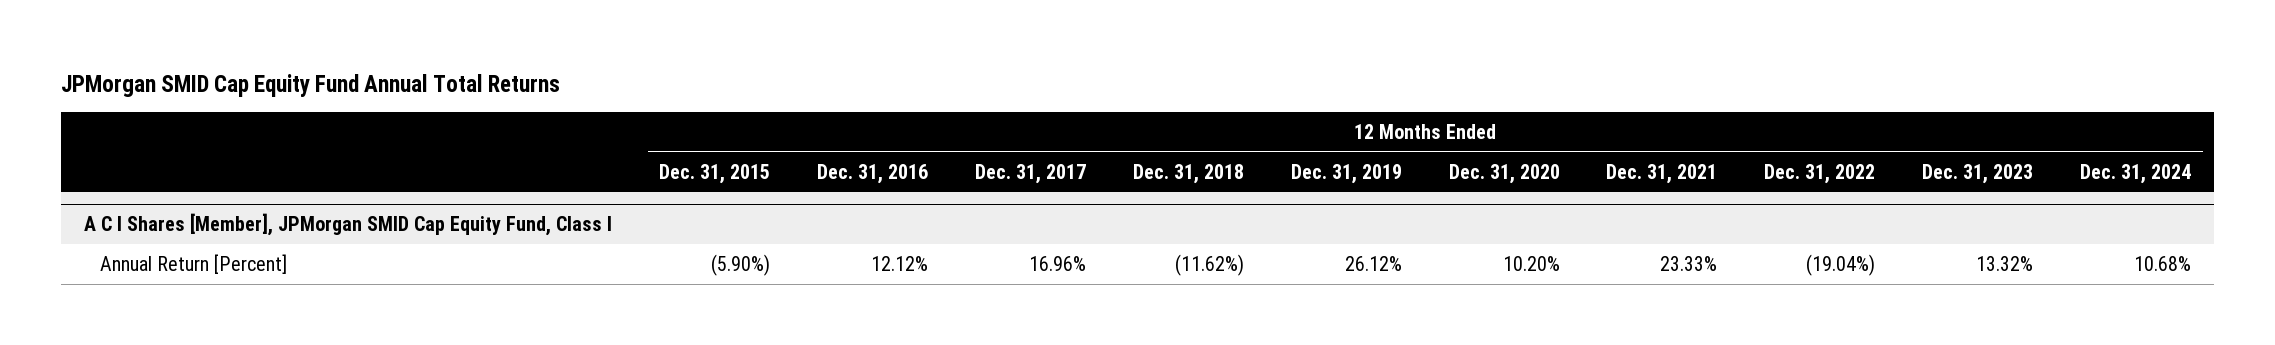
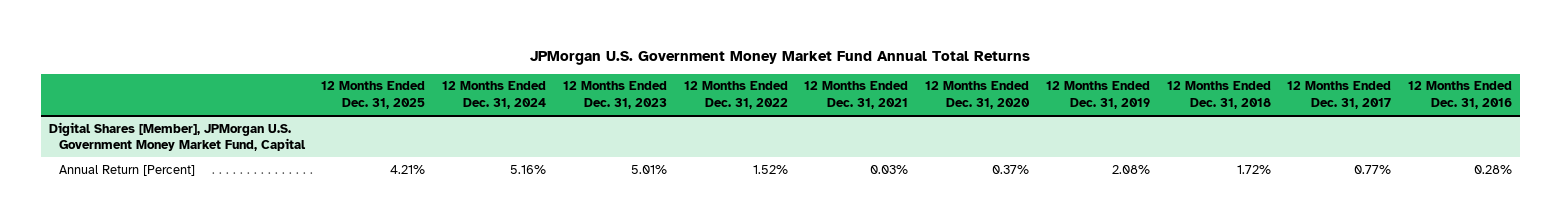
[60,74,560,98] JPMorgan SMID Cap Equity Fund Annual Total Returns -> [530,50,1031,65] JPMorgan U.S. Government Money Market Fund Annual Total Returns
[659,163,771,184] Dec. 31, 2015 -> none
none -> [321,81,426,110] 12 Months Ended Dec. 31, 2025
[84,213,613,237] A C I Shares [Member], JPMorgan SMID Cap Equity Fund, Class I -> none
none -> [48,121,306,152] Digital Shares [Member], JPMorgan U.S. Government Money Market Fund, Capital
[871,255,929,271] 12.12% -> [1474,164,1513,174] 0.28%
[1028,255,1086,271] 16.96% -> [1354,164,1392,174] 0.77%
[1174,253,1244,276] (11.62%) -> [1236,164,1271,174] 1.72%
[1344,255,1402,271] 26.12% -> [1111,164,1150,174] 2.08%
[1502,255,1560,271] 10.20% -> [992,164,1030,174] 0.37%
[1660,255,1718,271] 23.33% -> [870,164,909,174] 0.03%
[1806,253,1876,276] (19.04%) -> [752,164,788,174] 1.52%
[1976,255,2034,271] 13.32% -> [630,164,667,174] 5.01%
[2134,255,2192,271] 10.68% -> [510,164,547,174] 5.16%

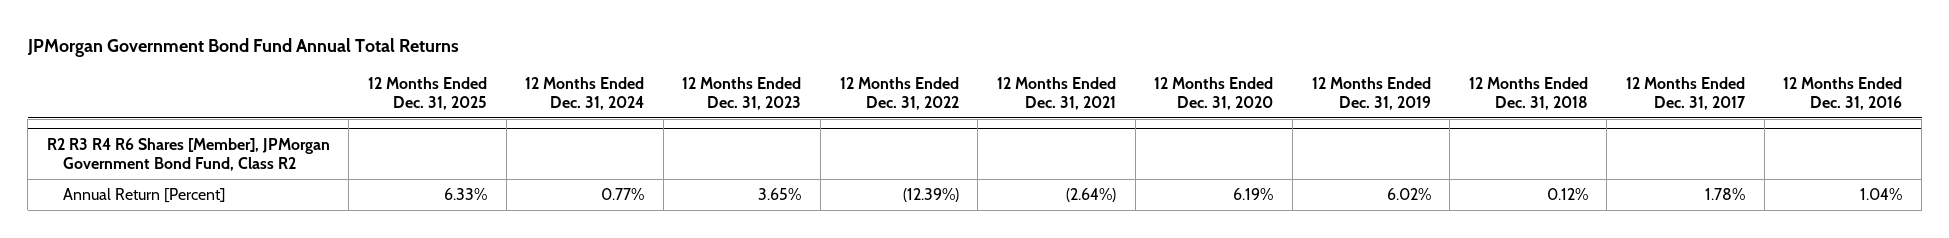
[530,50,1031,65] JPMorgan U.S. Government Money Market Fund Annual Total Returns -> [26,38,459,58] JPMorgan Government Bond Fund Annual Total Returns
[48,121,306,152] Digital Shares [Member], JPMorgan U.S. Government Money Market Fund, Capital -> none
none -> [46,137,330,171] R2 R3 R4 R6 Shares [Member], JPMorgan Government Bond Fund, Class R2
[390,164,426,174] 4.21% -> [443,188,487,201] 6.33%
[510,164,547,174] 5.16% -> [601,188,645,201] 0.77%
[630,164,667,174] 5.01% -> [758,188,802,201] 3.65%
[752,164,788,174] 1.52% -> [902,188,959,203] (12.39%)
[870,164,909,174] 0.03% -> [1066,188,1117,203] (2.64%)
[992,164,1030,174] 0.37% -> [1233,188,1274,201] 6.19%
[1111,164,1150,174] 2.08% -> [1386,188,1431,201] 6.02%
[1236,164,1271,174] 1.72% -> [1546,188,1588,201] 0.12%
[1354,164,1392,174] 0.77% -> [1705,188,1746,201] 1.78%
[1474,164,1513,174] 0.28% -> [1860,188,1903,201] 1.04%

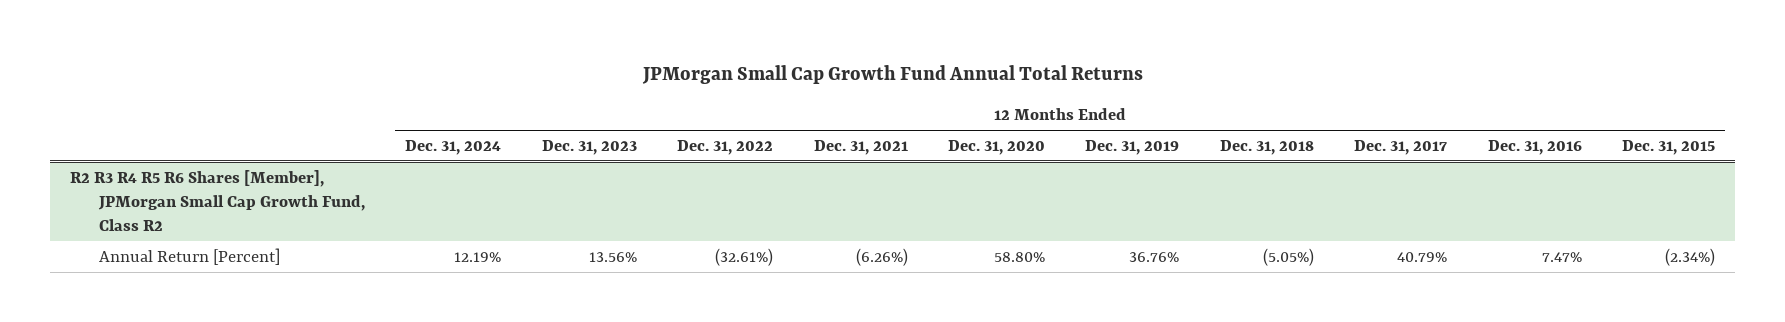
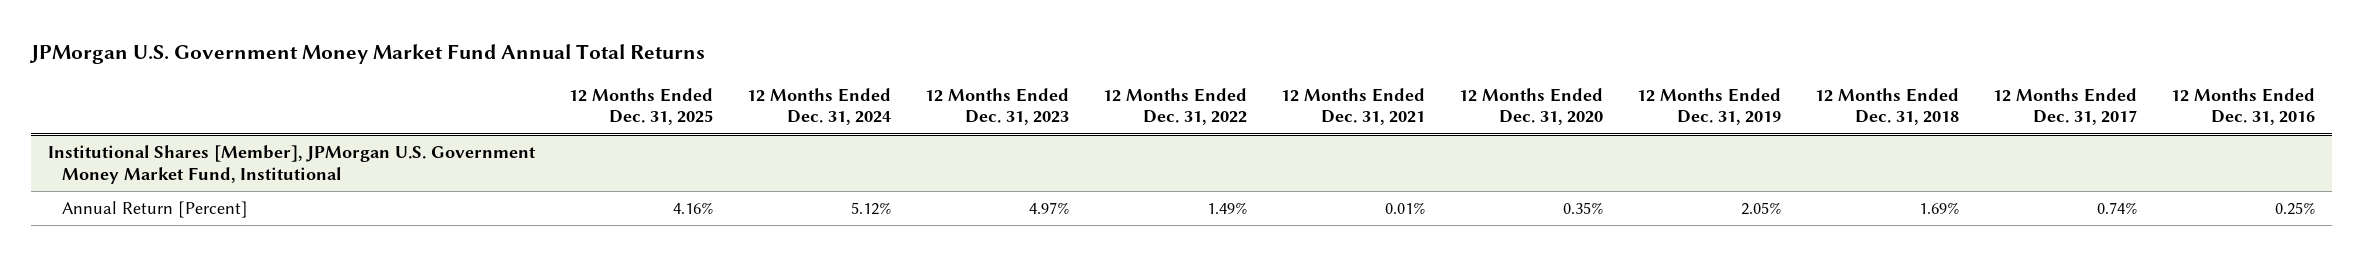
[641,64,1143,84] JPMorgan Small Cap Growth Fund Annual Total Returns -> [29,44,706,65] JPMorgan U.S. Government Money Market Fund Annual Total Returns
[1621,139,1715,155] Dec. 31, 2015 -> none
none -> [569,87,714,126] 12 Months Ended Dec. 31, 2025
[70,169,366,232] R2 R3 R4 R5 R6 Shares [Member], JPMorgan Small Cap Growth Fund, Class R2 -> none
none -> [48,145,537,184] Institutional Shares [Member], JPMorgan U.S. Government Money Market Fund, Institutional
[454,251,502,262] 12.19% -> [851,202,892,216] 5.12%
[588,251,637,262] 13.56% -> [1029,202,1070,215] 4.97%
[715,247,774,266] (32.61%) -> [1207,202,1248,215] 1.49%
[855,247,908,266] (6.26%) -> [1385,202,1426,215] 0.01%
[993,251,1045,262] 58.80% -> [1563,202,1604,215] 0.35%
[1129,251,1180,262] 36.76% -> [1741,202,1782,216] 2.05%
[1262,247,1314,266] (5.05%) -> [1919,202,1960,215] 1.69%
[1397,251,1448,262] 40.79% -> [2097,202,2138,215] 0.74%
[1541,251,1582,262] 7.47% -> [2275,202,2316,216] 0.25%

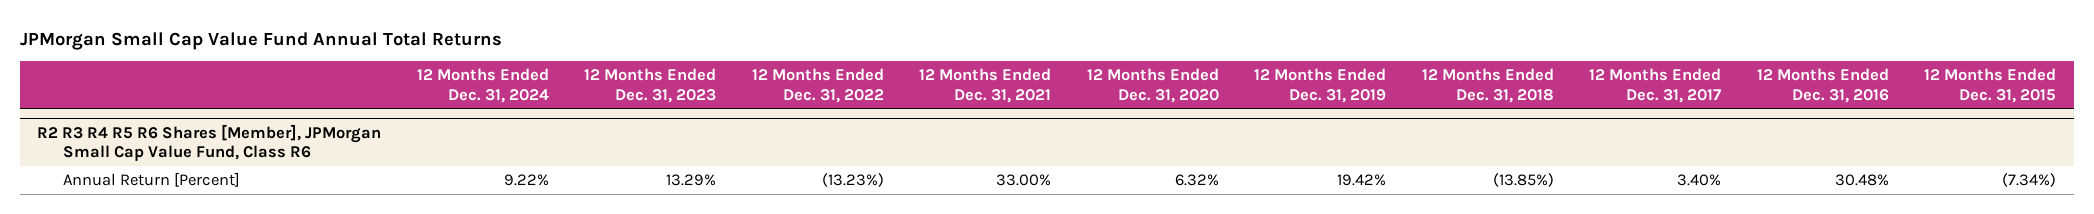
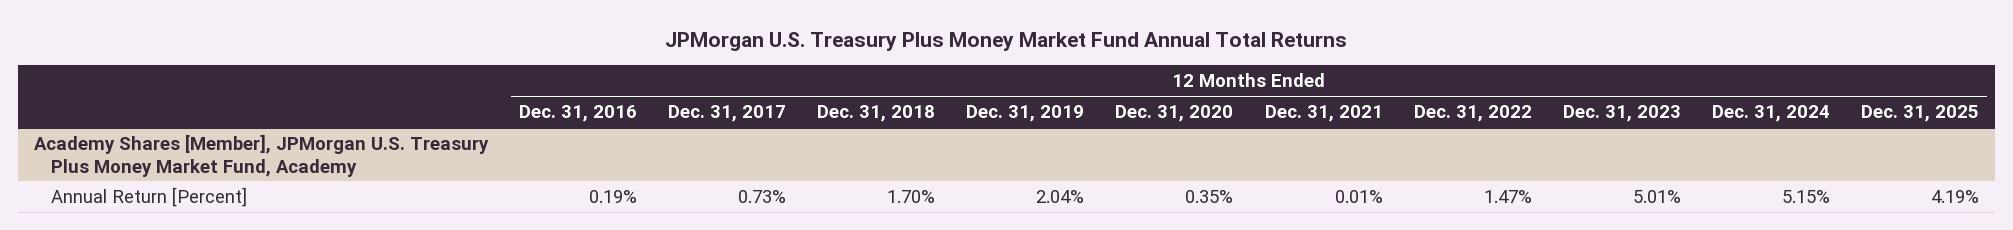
[19,31,502,50] JPMorgan Small Cap Value Fund Annual Total Returns -> [665,32,1348,52] JPMorgan U.S. Treasury Plus Money Market Fund Annual Total Returns
[1924,68,2057,103] 12 Months Ended Dec. 31, 2015 -> none
none -> [1861,105,1980,123] Dec. 31, 2025
[37,123,382,162] R2 R3 R4 R5 R6 Shares [Member], JPMorgan Small Cap Value Fund, Class R6 -> none
none -> [33,133,489,177] Academy Shares [Member], JPMorgan U.S. Treasury Plus Money Market Fund, Academy
[503,173,549,186] 9.22% -> [1781,189,1830,203] 5.15%
[666,173,717,186] 13.29% -> [1632,189,1681,203] 5.01%
[821,172,884,187] (13.23%) -> [1483,189,1532,203] 1.47%
[996,173,1052,186] 33.00% -> [1334,189,1383,203] 0.01%
[1174,173,1219,186] 6.32% -> [1185,189,1234,203] 0.35%
[1337,173,1387,186] 19.42% -> [1036,189,1085,203] 2.04%
[1492,172,1554,187] (13.85%) -> [887,189,936,203] 1.70%
[1677,173,1722,186] 3.40% -> [738,189,787,203] 0.73%
[1834,173,1889,186] 30.48% -> [589,189,638,203] 0.19%

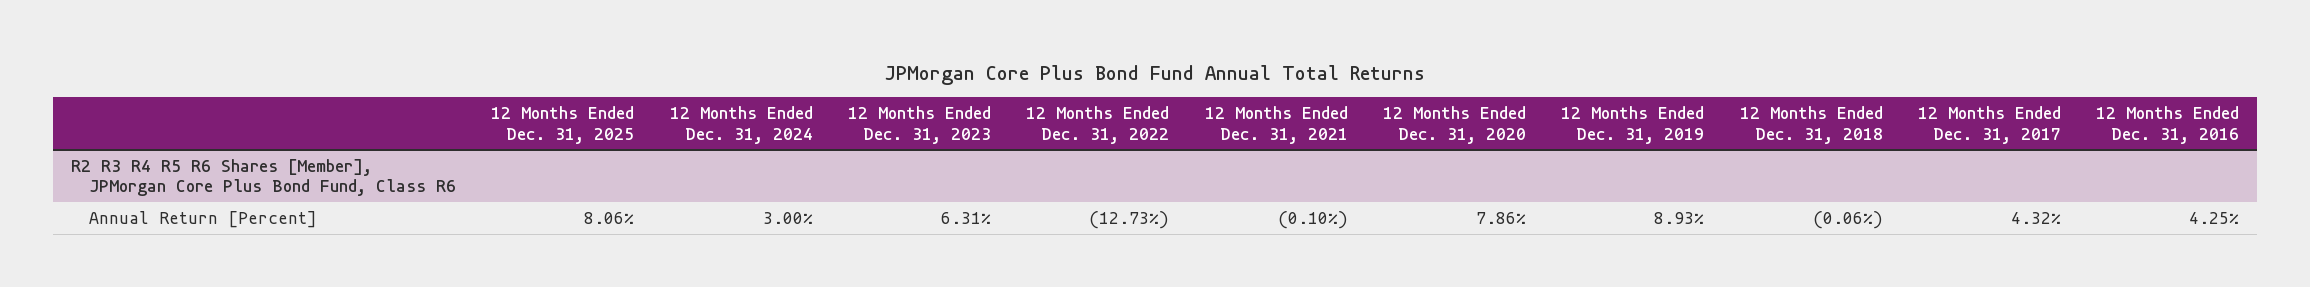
[665,32,1348,52] JPMorgan U.S. Treasury Plus Money Market Fund Annual Total Returns -> [884,65,1426,86] JPMorgan Core Plus Bond Fund Annual Total Returns
[33,133,489,177] Academy Shares [Member], JPMorgan U.S. Treasury Plus Money Market Fund, Academy -> none
none -> [70,158,457,197] R2 R3 R4 R5 R6 Shares [Member], JPMorgan Core Plus Bond Fund, Class R6
[589,189,638,203] 0.19% -> [2189,211,2240,224] 4.25%
[738,189,787,203] 0.73% -> [2011,211,2062,224] 4.32%
[887,189,936,203] 1.70% -> [1812,210,1883,229] (0.06%)
[1036,189,1085,203] 2.04% -> [1654,211,1705,224] 8.93%
[1185,189,1234,203] 0.35% -> [1476,211,1527,224] 7.86%
[1334,189,1383,203] 0.01% -> [1277,210,1348,229] (0.10%)
[1483,189,1532,203] 1.47% -> [1089,210,1170,229] (12.73%)
[1632,189,1681,203] 5.01% -> [941,211,992,224] 6.31%
[1781,189,1830,203] 5.15% -> [762,211,813,224] 3.00%
[1931,189,1980,203] 4.19% -> [584,211,635,224] 8.06%

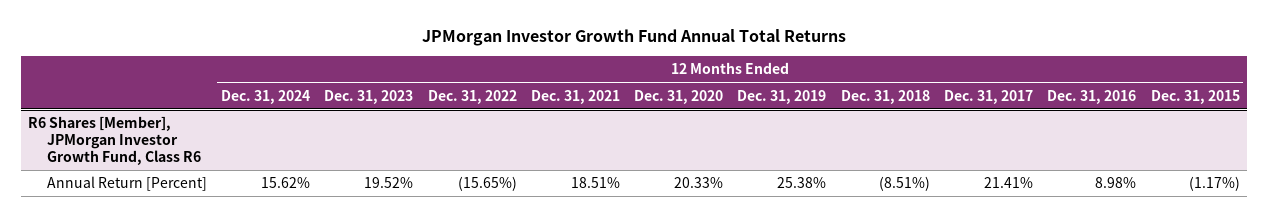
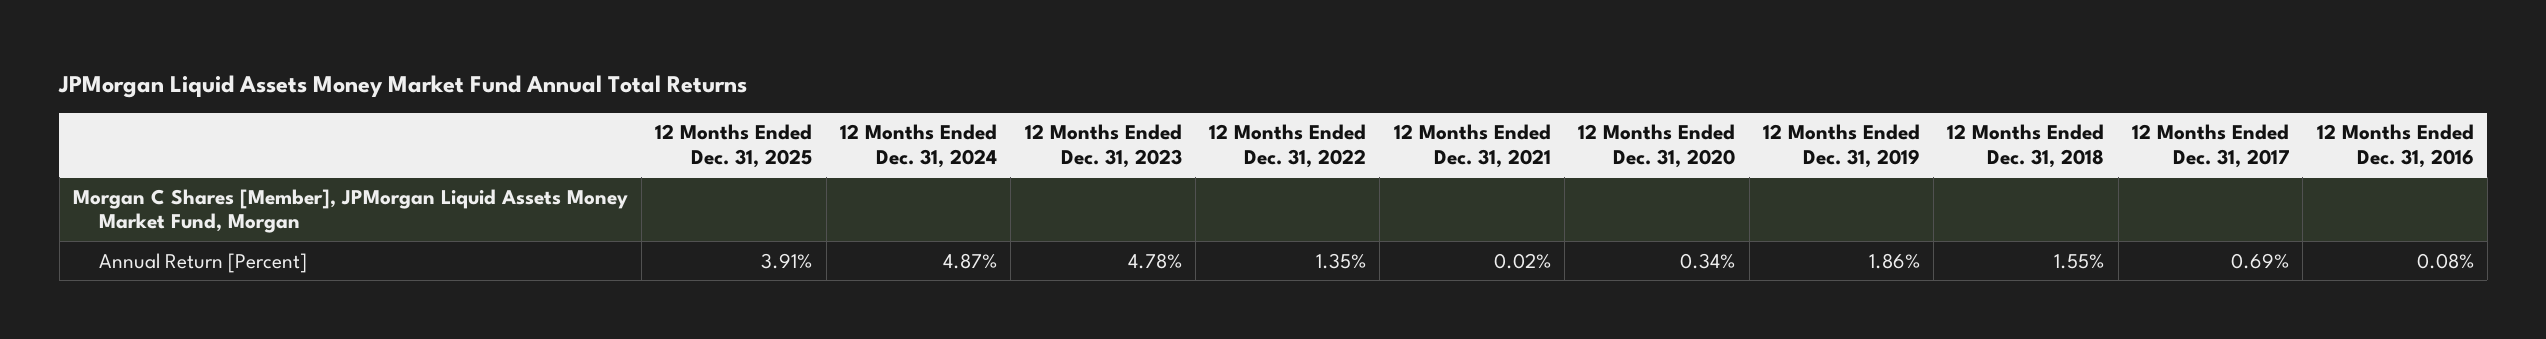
[421,29,846,47] JPMorgan Investor Growth Fund Annual Total Returns -> [58,74,748,98] JPMorgan Liquid Assets Money Market Fund Annual Total Returns
[1150,89,1240,104] Dec. 31, 2015 -> none
none -> [655,124,813,168] 12 Months Ended Dec. 31, 2025
[27,116,201,166] R6 Shares [Member], JPMorgan Investor Growth Fund, Class R6 -> none
none -> [72,188,628,233] Morgan C Shares [Member], JPMorgan Liquid Assets Money Market Fund, Morgan
[261,177,311,189] 15.62% -> [943,252,998,269] 4.87%
[364,177,414,189] 19.52% -> [1127,252,1182,269] 4.78%
[457,176,517,192] (15.65%) -> [1316,252,1367,269] 1.35%
[570,177,620,189] 18.51% -> [1493,252,1551,269] 0.02%
[674,177,724,189] 20.33% -> [1680,252,1736,269] 0.34%
[777,177,827,189] 25.38% -> [1868,252,1920,269] 1.86%
[878,176,930,192] (8.51%) -> [2054,253,2105,269] 1.55%
[983,177,1033,189] 21.41% -> [2231,252,2290,269] 0.69%
[1095,177,1137,189] 8.98% -> [2416,252,2474,269] 0.08%

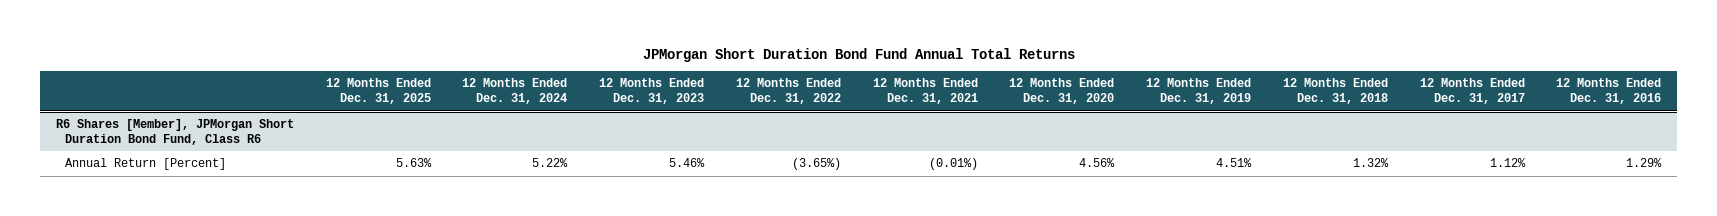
[58,74,748,98] JPMorgan Liquid Assets Money Market Fund Annual Total Returns -> [642,47,1075,62] JPMorgan Short Duration Bond Fund Annual Total Returns
[72,188,628,233] Morgan C Shares [Member], JPMorgan Liquid Assets Money Market Fund, Morgan -> none
none -> [55,119,294,146] R6 Shares [Member], JPMorgan Short Duration Bond Fund, Class R6
[761,252,813,269] 3.91% -> [395,158,432,168] 5.63%
[943,252,998,269] 4.87% -> [532,158,569,168] 5.22%
[1127,252,1182,269] 4.78% -> [669,158,706,168] 5.46%
[1316,252,1367,269] 1.35% -> [791,158,841,171] (3.65%)
[1493,252,1551,269] 0.02% -> [928,158,978,171] (0.01%)
[1680,252,1736,269] 0.34% -> [1079,158,1116,168] 4.56%
[1868,252,1920,269] 1.86% -> [1216,158,1253,168] 4.51%
[2054,253,2105,269] 1.55% -> [1352,158,1389,168] 1.32%
[2231,252,2290,269] 0.69% -> [1489,158,1526,168] 1.12%
[2416,252,2474,269] 0.08% -> [1626,158,1663,168] 1.29%

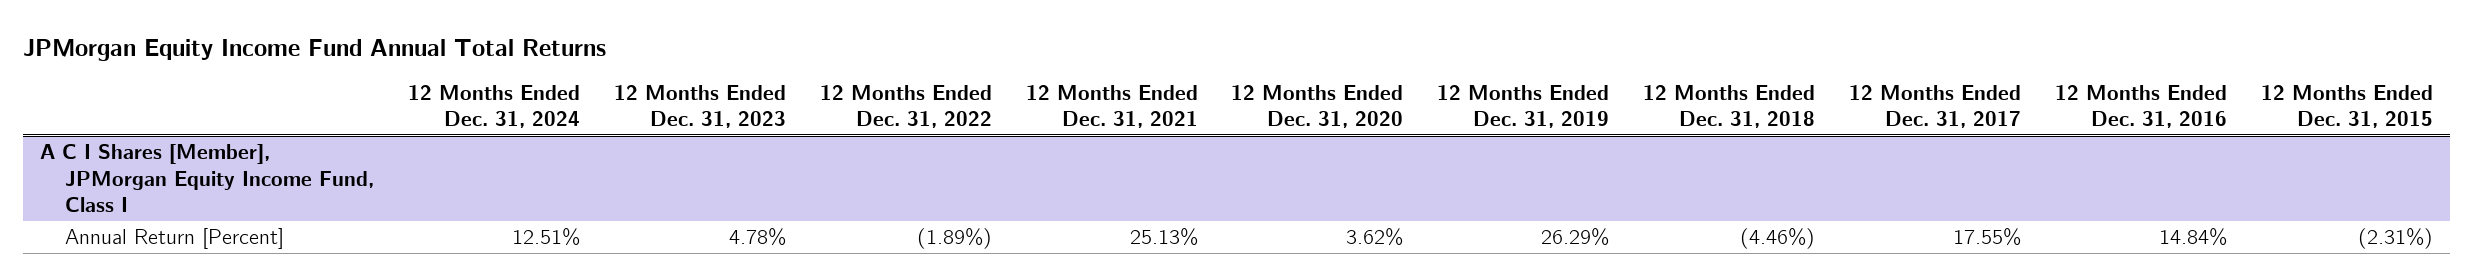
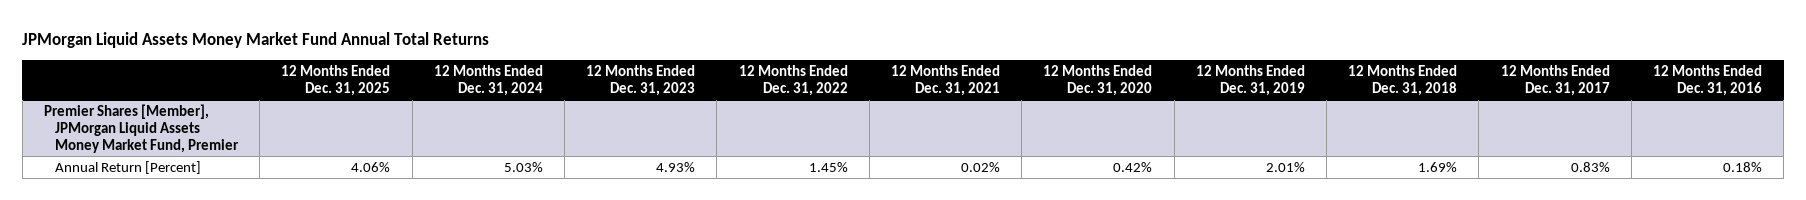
[23,38,607,61] JPMorgan Equity Income Fund Annual Total Returns -> [22,32,490,49] JPMorgan Liquid Assets Money Market Fund Annual Total Returns
[2260,84,2433,129] 12 Months Ended Dec. 31, 2015 -> none
none -> [281,64,391,97] 12 Months Ended Dec. 31, 2025
[39,144,375,213] A C I Shares [Member], JPMorgan Equity Income Fund, Class I -> none
none -> [44,103,240,154] Premier Shares [Member], JPMorgan Liquid Assets Money Market Fund, Premier
[512,228,581,247] 12.51% -> [503,161,543,172] 5.03%
[728,228,786,247] 4.78% -> [656,161,696,172] 4.93%
[916,228,992,250] (1.89%) -> [808,161,848,172] 1.45%
[1129,228,1198,247] 25.13% -> [961,161,1001,172] 0.02%
[1346,228,1404,247] 3.62% -> [1113,161,1153,172] 0.42%
[1541,228,1610,247] 26.29% -> [1265,161,1305,172] 2.01%
[1740,228,1816,250] (4.46%) -> [1418,161,1458,172] 1.69%
[1953,228,2022,247] 17.55% -> [1570,161,1610,172] 0.83%
[2158,228,2227,247] 14.84% -> [1723,161,1763,172] 0.18%

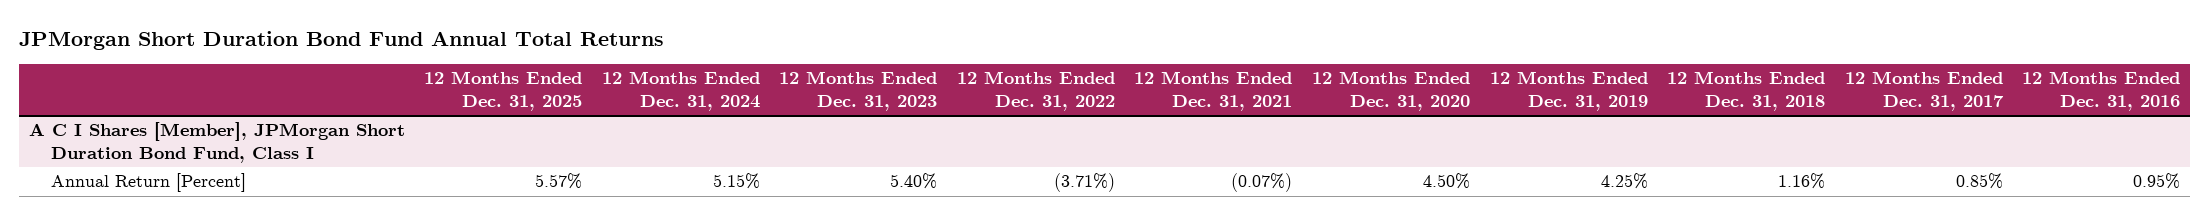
[22,32,490,49] JPMorgan Liquid Assets Money Market Fund Annual Total Returns -> [18,31,664,51] JPMorgan Short Duration Bond Fund Annual Total Returns
[44,103,240,154] Premier Shares [Member], JPMorgan Liquid Assets Money Market Fund, Premier -> none
none -> [28,122,405,164] A C I Shares [Member], JPMorgan Short Duration Bond Fund, Class I
[351,161,391,172] 4.06% -> [535,173,583,190] 5.57%
[503,161,543,172] 5.03% -> [712,173,760,190] 5.15%
[656,161,696,172] 4.93% -> [890,173,938,190] 5.40%
[808,161,848,172] 1.45% -> [1053,173,1115,193] (3.71%)
[961,161,1001,172] 0.02% -> [1231,173,1293,193] (0.07%)
[1113,161,1153,172] 0.42% -> [1422,173,1470,190] 4.50%
[1265,161,1305,172] 2.01% -> [1600,173,1648,190] 4.25%
[1418,161,1458,172] 1.69% -> [1778,173,1826,190] 1.16%
[1570,161,1610,172] 0.83% -> [1955,173,2003,190] 0.85%
[1723,161,1763,172] 0.18% -> [2133,173,2181,190] 0.95%

